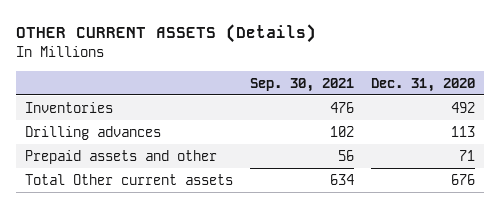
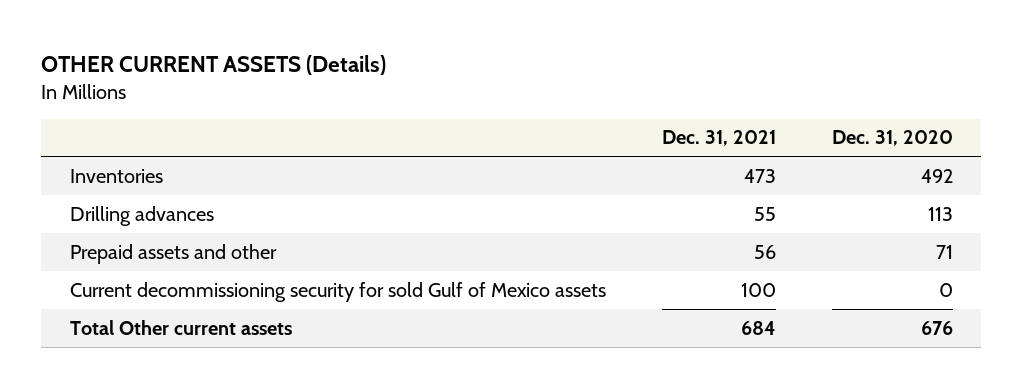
[250,77,355,92] Sep. 30, 2021 -> none
none -> [661,130,776,147] Dec. 31, 2021
none -> [69,281,606,302] Current decommissioning security for sold Gulf of Mexico assets

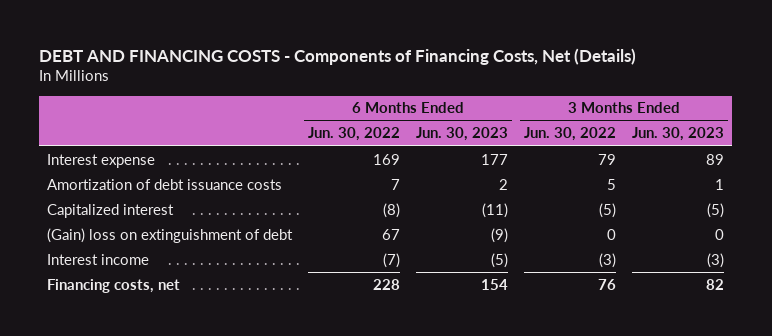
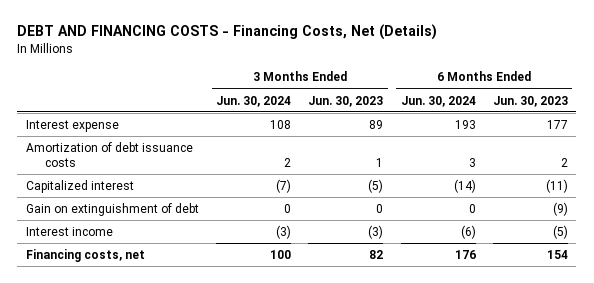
[39,47,637,65] DEBT AND FINANCING COSTS - Components of Financing Costs, Net (Details) -> [17,24,438,41] DEBT AND FINANCING COSTS - Financing Costs, Net (Details)
[308,127,401,142] Jun. 30, 2022 -> none
[524,127,617,142] Jun. 30, 2022 -> none
none -> [216,95,292,107] Jun. 30, 2024
none -> [400,95,476,107] Jun. 30, 2024
[47,227,294,243] (Gain) loss on extinguishment of debt -> [26,203,200,217] Gain on extinguishment of debt

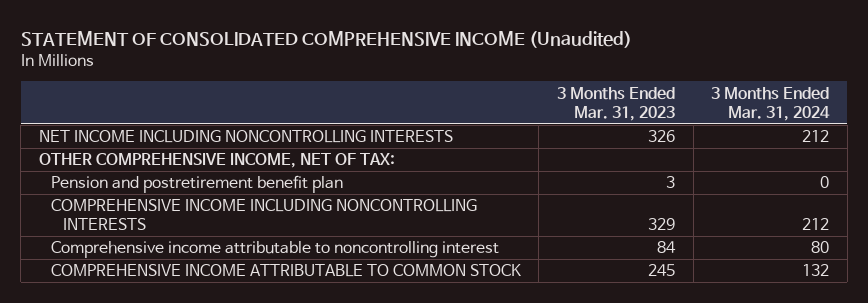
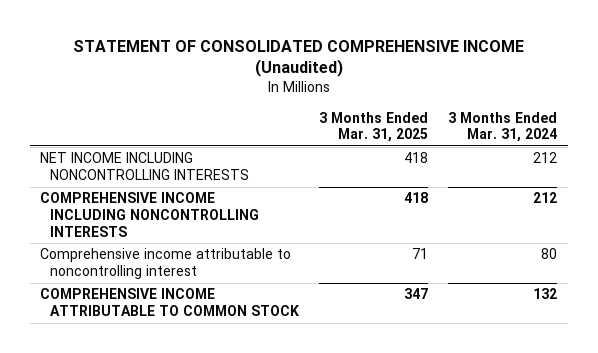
[557,86,676,121] 3 Months Ended Mar. 31, 2023 -> none
none -> [319,111,429,143] 3 Months Ended Mar. 31, 2025
[38,153,395,169] OTHER COMPREHENSIVE INCOME, NET OF TAX: -> none
[50,175,343,194] Pension and postretirement benefit plan -> none

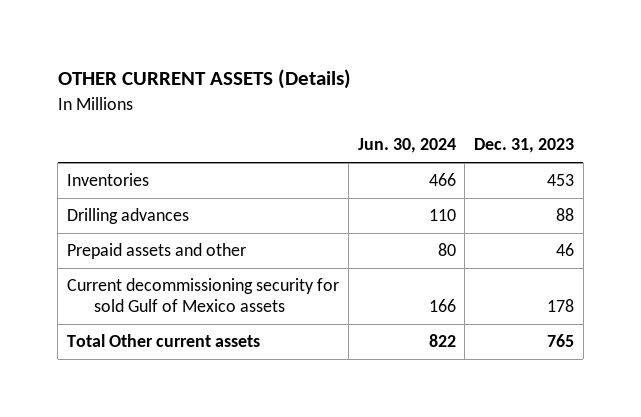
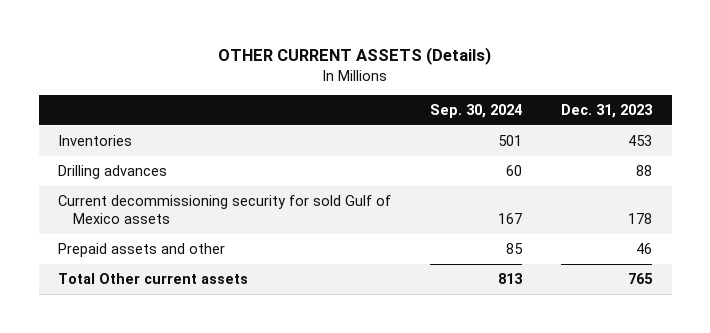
[357,138,456,154] Jun. 30, 2024 -> none
none -> [430,103,523,118] Sep. 30, 2024
[67,243,247,260] Prepaid assets and other -> [58,242,226,257] Prepaid assets and other

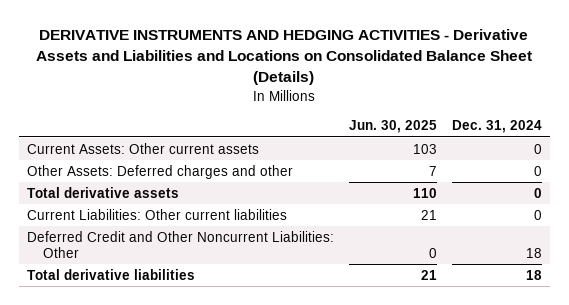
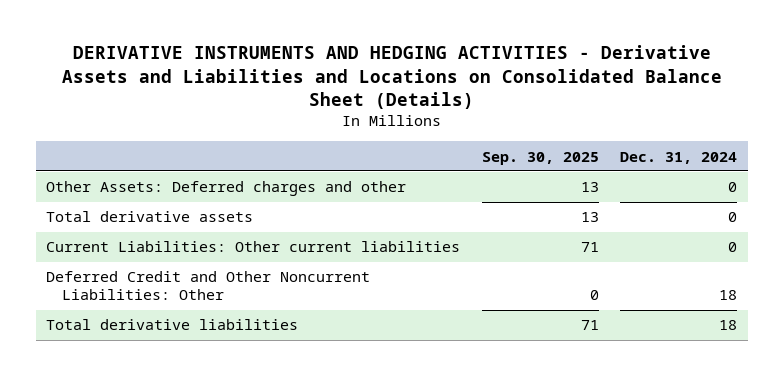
[348,120,437,134] Jun. 30, 2025 -> none
none -> [481,151,599,165] Sep. 30, 2025
[26,142,259,154] Current Assets: Other current assets -> none

